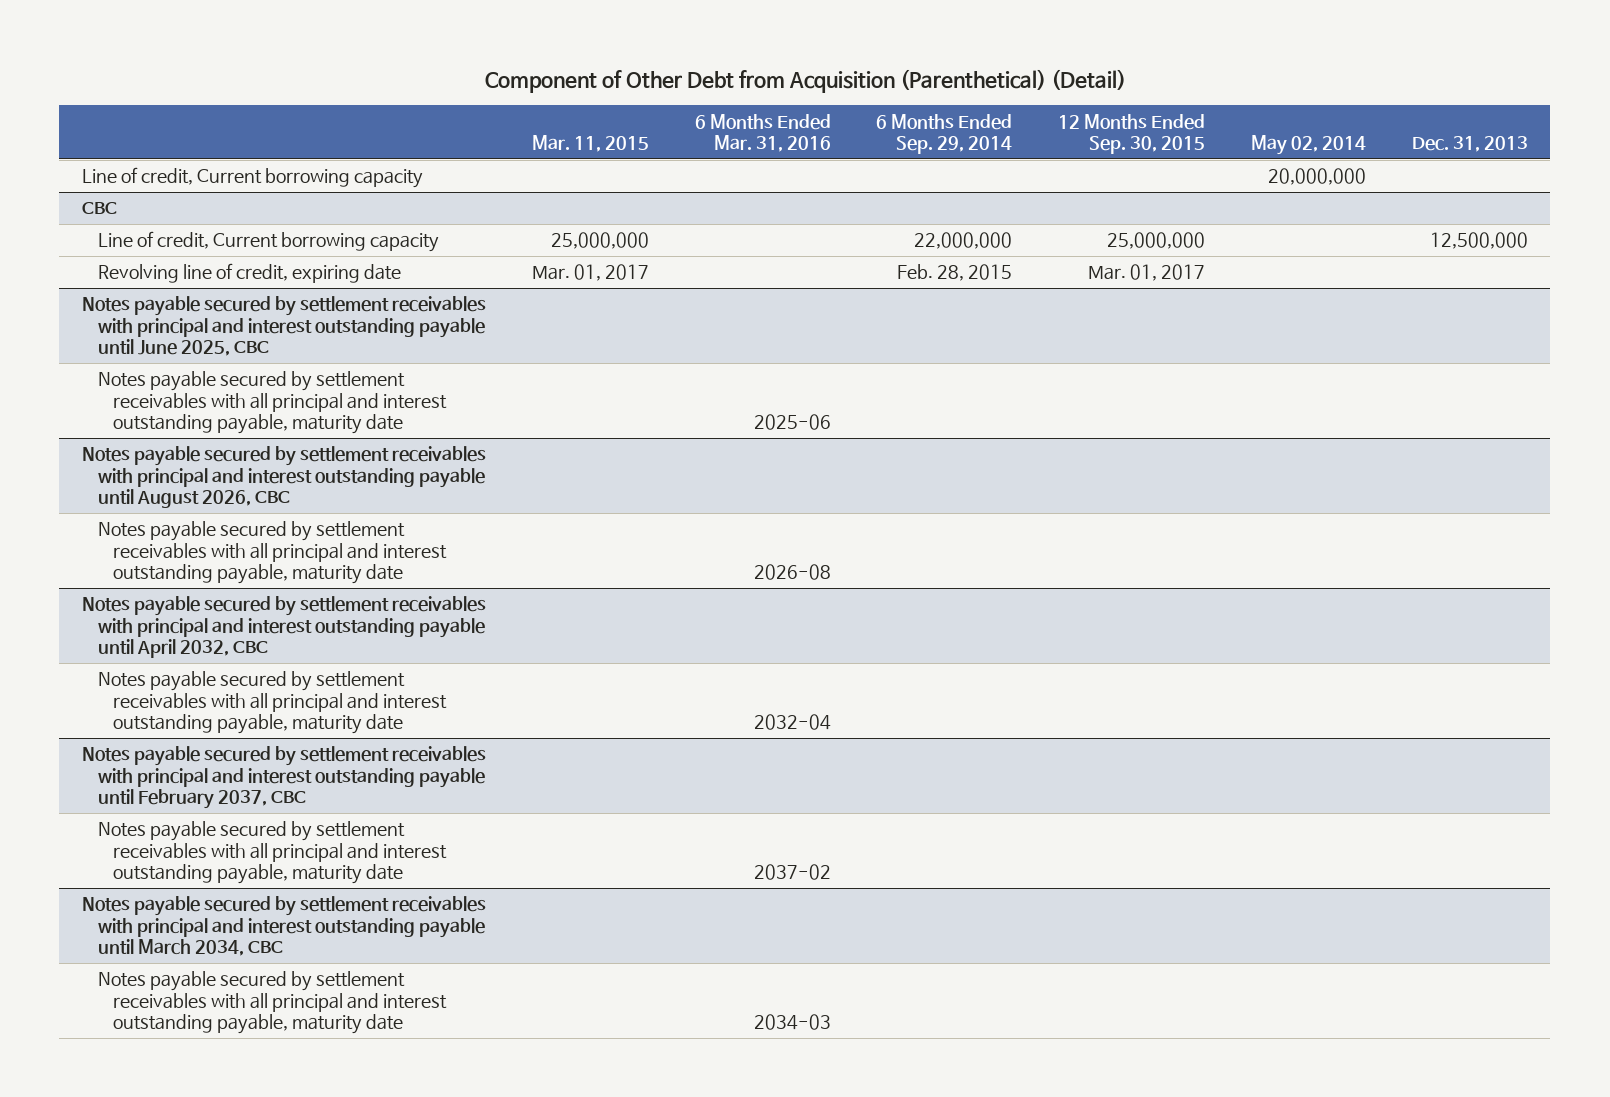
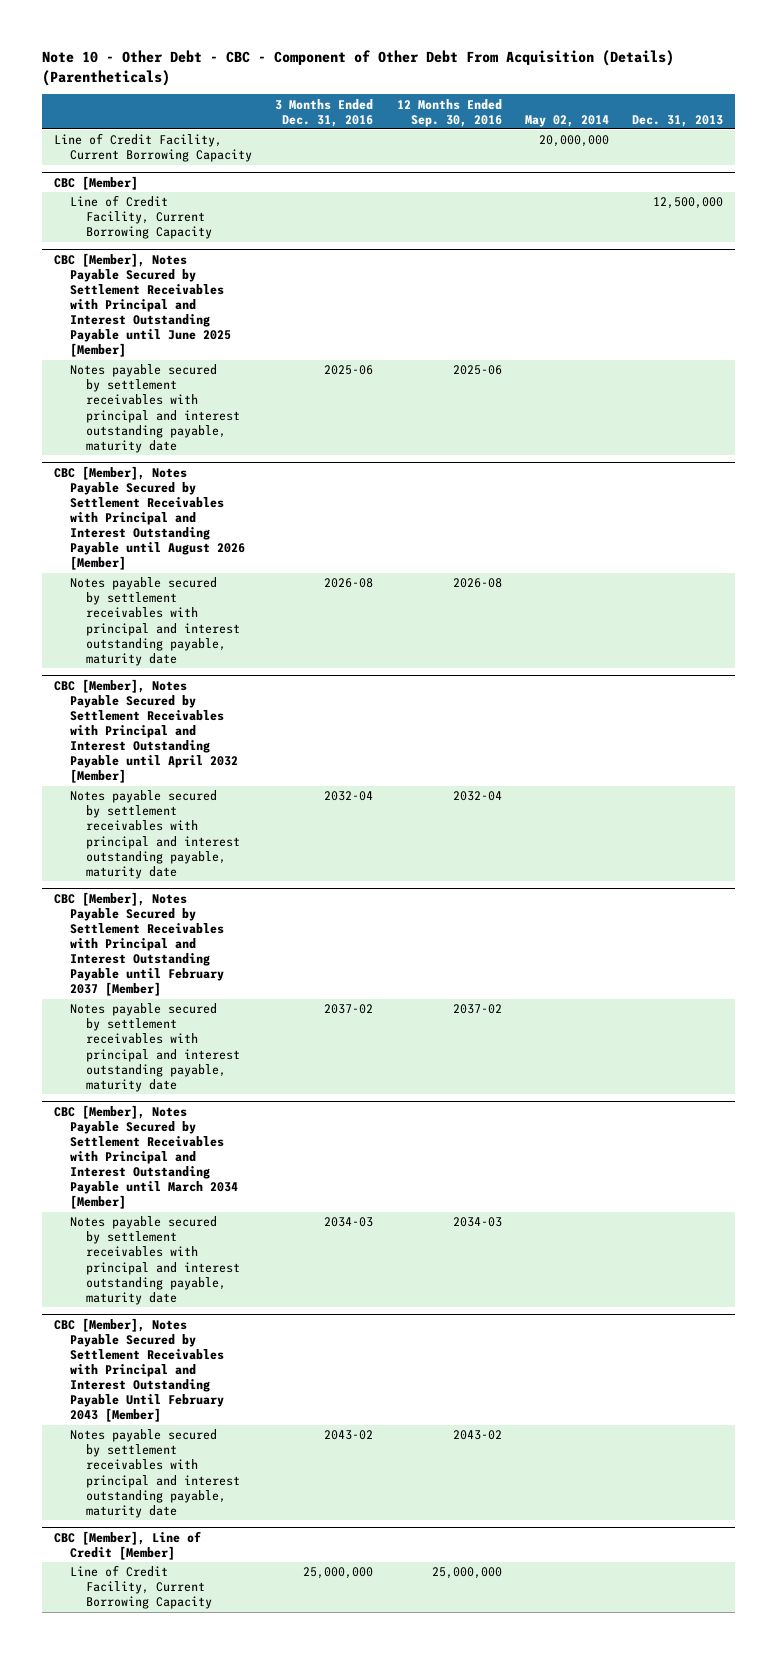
[484,69,1126,94] Component of Other Debt from Acquisition (Parenthetical) (Detail) -> [42,50,675,86] Note 10 - Other Debt - CBC - Component of Other Debt From Acquisition (Details) (Parentheticals)
[531,134,649,152] Mar. 11, 2015 -> none
[694,113,831,152] 6 Months Ended Mar. 31, 2016 -> none
[876,113,1013,154] 6 Months Ended Sep. 29, 2014 -> none
[1058,113,1206,154] 12 Months Ended Sep. 30, 2015 -> none
none -> [275,98,374,127] 3 Months Ended Dec. 31, 2016
none -> [396,98,502,127] 12 Months Ended Sep. 30, 2016
[97,263,401,284] Revolving line of credit, expiring date -> none
[82,167,424,189] Line of credit, Current borrowing capacity -> [53,133,253,163] Line of Credit Facility, Current Borrowing Capacity
[82,202,118,215] CBC -> [53,175,138,190] CBC [Member]
[97,231,439,253] Line of credit, Current borrowing capacity -> [70,195,213,240] Line of Credit Facility, Current Borrowing Capacity
[82,296,487,357] Notes payable secured by settlement receivables with principal and interest outstanding payable until June 2025, CBC -> [53,252,232,358] CBC [Member], Notes Payable Secured by Settlement Receivables with Principal and Interest Outstanding Payable until June 2025 [Member]
[97,371,448,435] Notes payable secured by settlement receivables with all principal and interest outstanding payable, maturity date -> [70,364,241,453] Notes payable secured by settlement receivables with principal and interest outstanding payable, maturity date
[82,446,487,509] Notes payable secured by settlement receivables with principal and interest outstanding payable until August 2026, CBC -> [53,465,246,571] CBC [Member], Notes Payable Secured by Settlement Receivables with Principal and Interest Outstanding Payable until August 2026 [Member]
[97,521,448,585] Notes payable secured by settlement receivables with all principal and interest outstanding payable, maturity date -> [70,577,241,666] Notes payable secured by settlement receivables with principal and interest outstanding payable, maturity date
[82,596,487,659] Notes payable secured by settlement receivables with principal and interest outstanding payable until April 2032, CBC -> [53,678,239,784] CBC [Member], Notes Payable Secured by Settlement Receivables with Principal and Interest Outstanding Payable until April 2032 [Member]
[97,671,448,735] Notes payable secured by settlement receivables with all principal and interest outstanding payable, maturity date -> [70,790,241,879] Notes payable secured by settlement receivables with principal and interest outstanding payable, maturity date
[82,746,487,810] Notes payable secured by settlement receivables with principal and interest outstanding payable until February 2037, CBC -> [53,891,225,997] CBC [Member], Notes Payable Secured by Settlement Receivables with Principal and Interest Outstanding Payable until February 2037 [Member]
[97,821,448,885] Notes payable secured by settlement receivables with all principal and interest outstanding payable, maturity date -> [70,1003,241,1092] Notes payable secured by settlement receivables with principal and interest outstanding payable, maturity date
[82,896,487,957] Notes payable secured by settlement receivables with principal and interest outstanding payable until March 2034, CBC -> [53,1104,239,1210] CBC [Member], Notes Payable Secured by Settlement Receivables with Principal and Interest Outstanding Payable until March 2034 [Member]
[97,971,448,1035] Notes payable secured by settlement receivables with all principal and interest outstanding payable, maturity date -> [70,1216,241,1305] Notes payable secured by settlement receivables with principal and interest outstanding payable, maturity date
none -> [53,1317,225,1423] CBC [Member], Notes Payable Secured by Settlement Receivables with Principal and Interest Outstanding Payable Until February 2043 [Member]
none -> [70,1429,241,1518] Notes payable secured by settlement receivables with principal and interest outstanding payable, maturity date
none -> [53,1530,201,1560] CBC [Member], Line of Credit [Member]
none -> [70,1565,213,1610] Line of Credit Facility, Current Borrowing Capacity

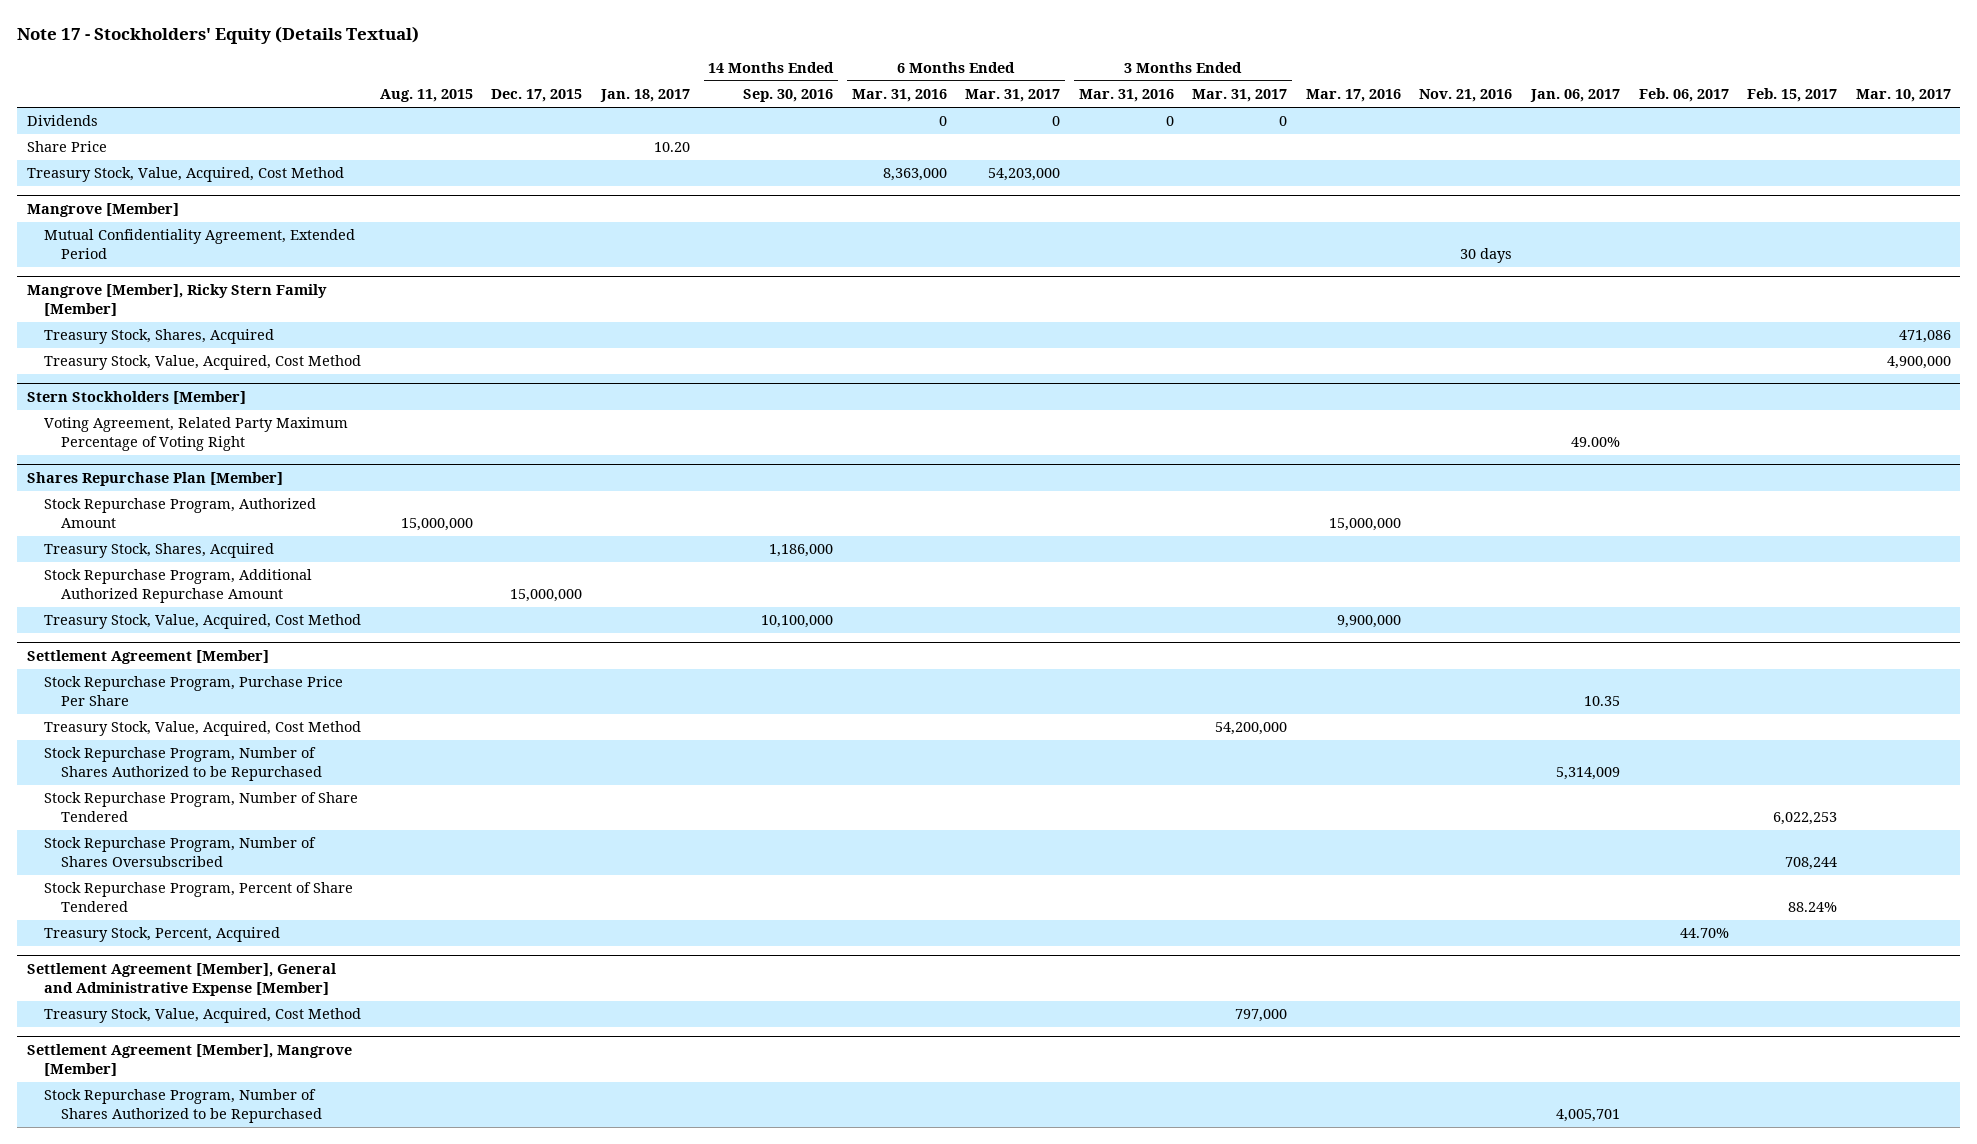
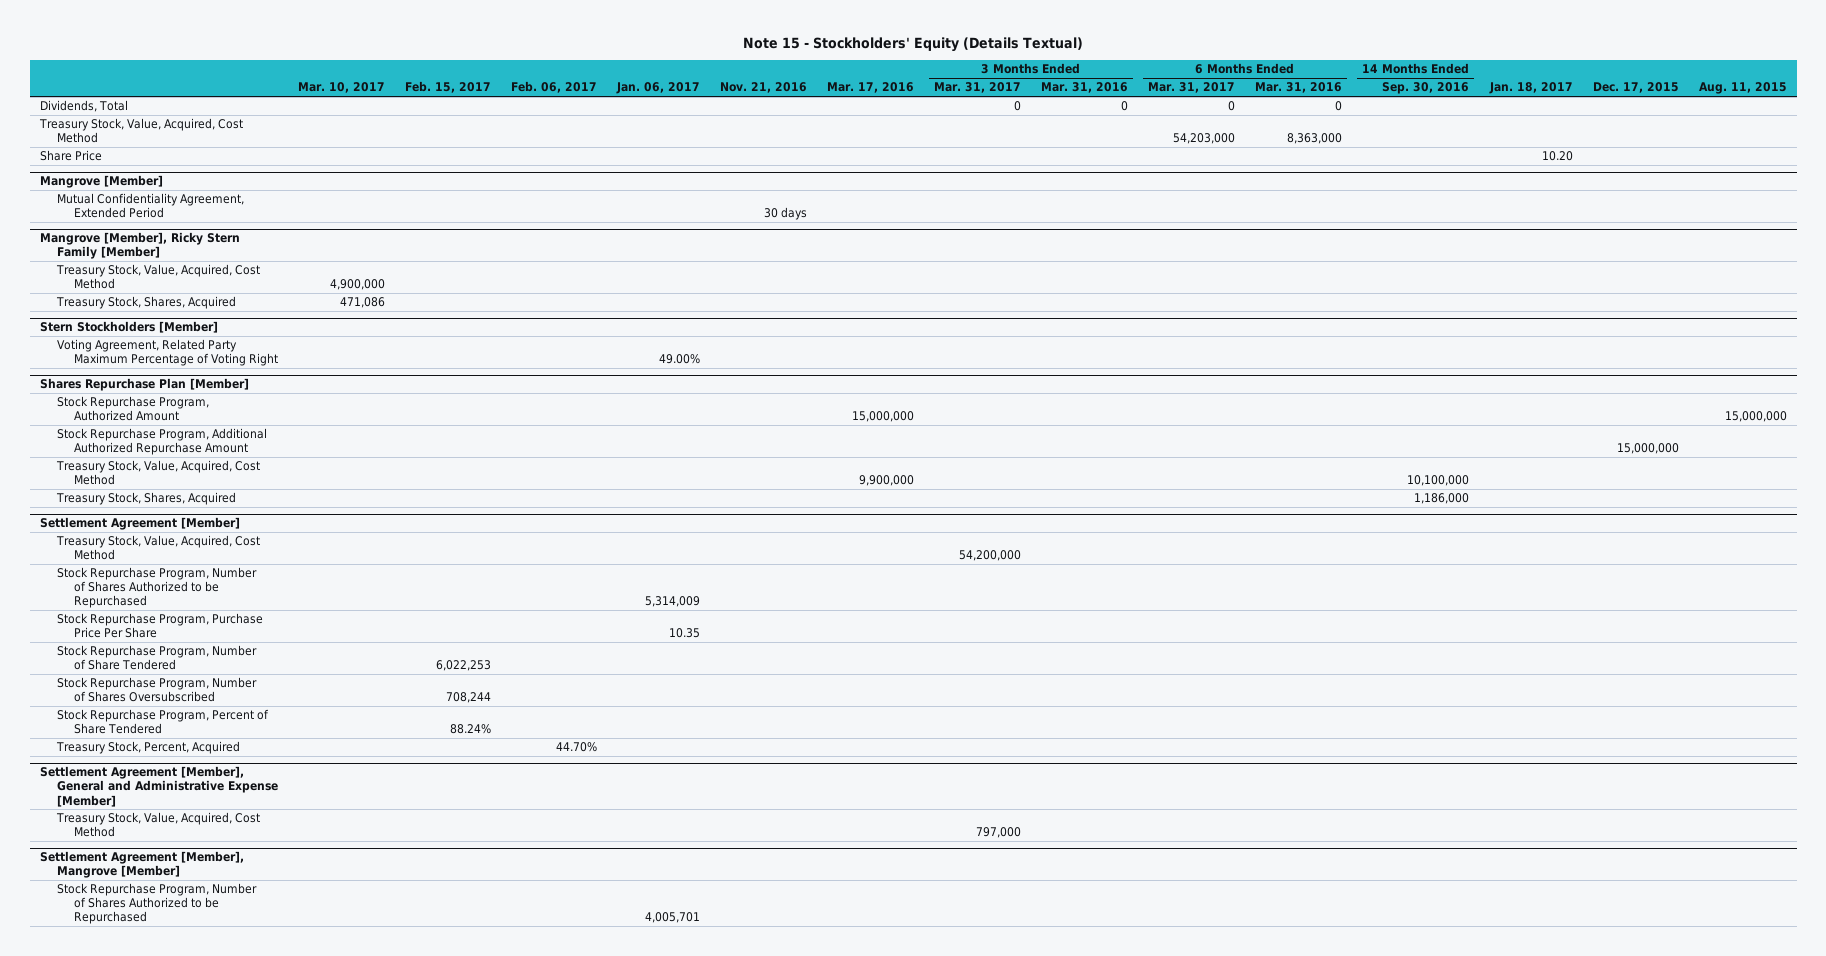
[17,26,420,45] Note 17 - Stockholders' Equity (Details Textual) -> [743,37,1084,53] Note 15 - Stockholders' Equity (Details Textual)
[26,115,98,127] Dividends -> [39,100,128,113] Dividends, Total
[26,141,107,153] Share Price -> [39,150,102,162] Share Price
[43,329,274,345] Treasury Stock, Shares, Acquired -> [55,296,236,310] Treasury Stock, Shares, Acquired
[43,543,274,559] Treasury Stock, Shares, Acquired -> [55,492,236,506] Treasury Stock, Shares, Acquired
[43,676,343,707] Stock Repurchase Program, Purchase Price Per Share -> [56,613,263,639] Stock Repurchase Program, Purchase Price Per Share

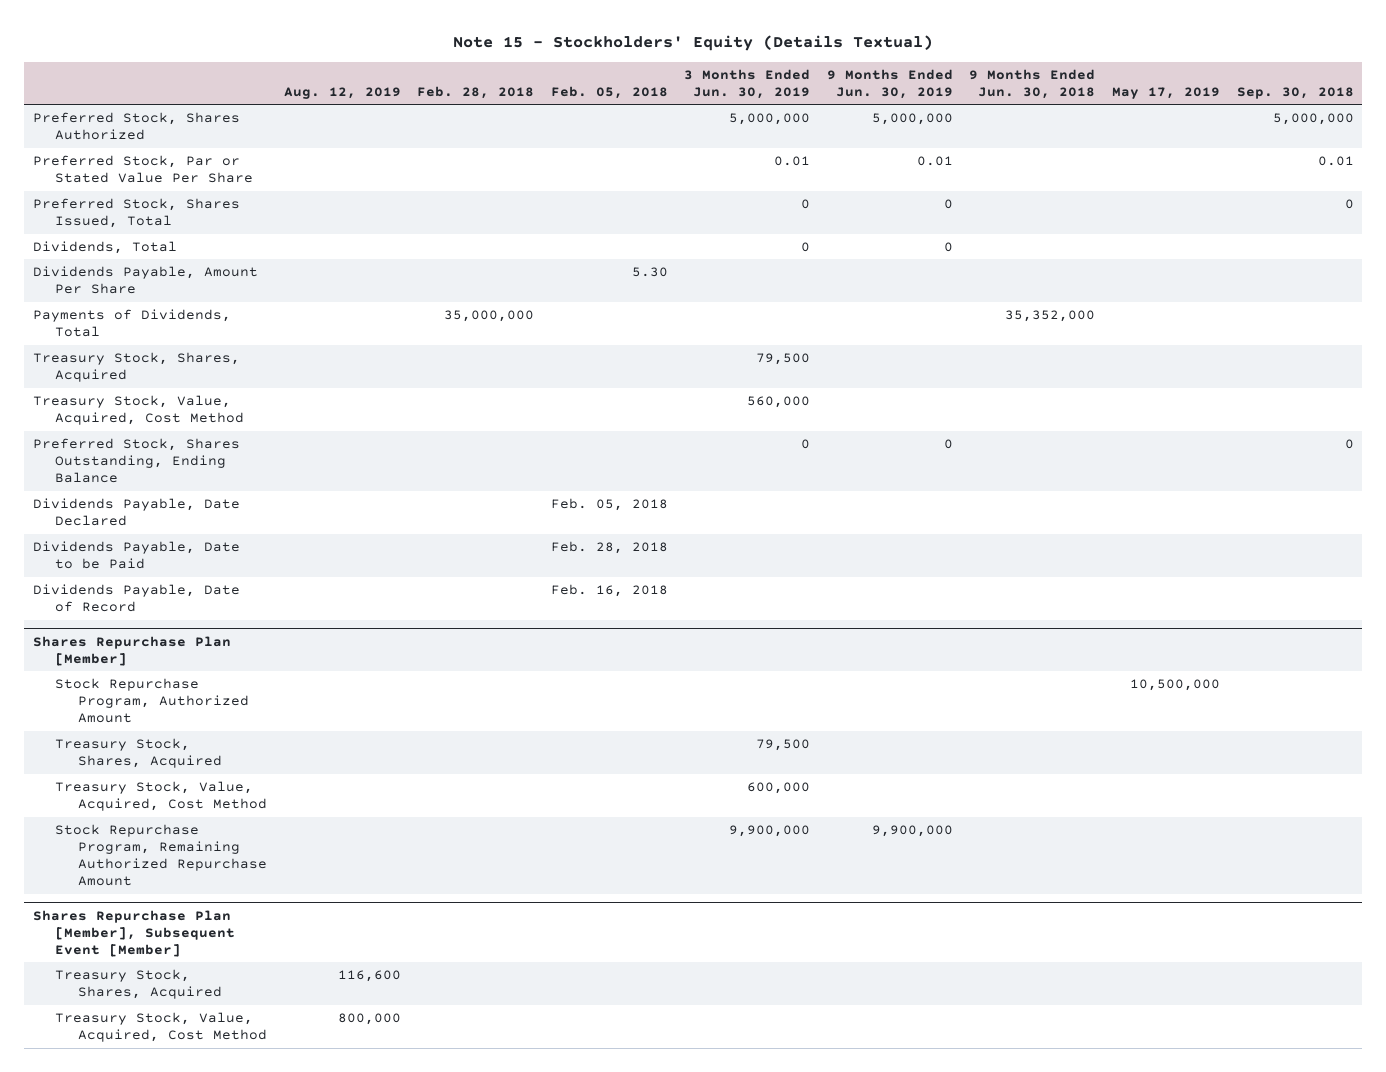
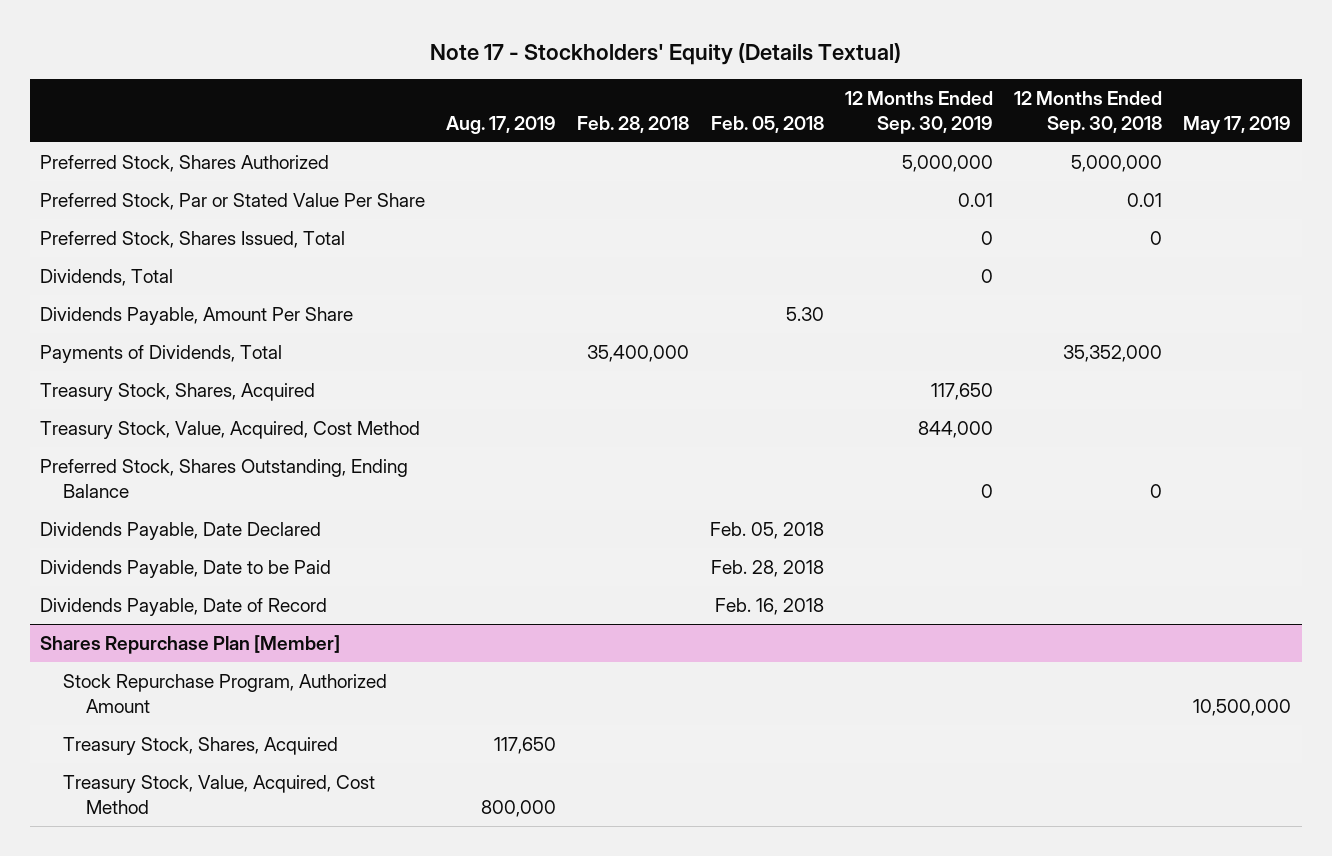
[453,35,934,52] Note 15 - Stockholders' Equity (Details Textual) -> [429,42,901,65] Note 17 - Stockholders' Equity (Details Textual)
[283,87,401,100] Aug. 12, 2019 -> none
[684,69,811,100] 3 Months Ended Jun. 30, 2019 -> none
[826,69,953,100] 9 Months Ended Jun. 30, 2019 -> none
[969,69,1096,100] 9 Months Ended Jun. 30, 2018 -> none
[1236,87,1354,100] Sep. 30, 2018 -> none
none -> [446,115,557,134] Aug. 17, 2019
none -> [845,90,994,134] 12 Months Ended Sep. 30, 2019
none -> [1014,90,1163,134] 12 Months Ended Sep. 30, 2018
[444,310,535,323] 35,000,000 -> [587,345,690,363] 35,400,000
[55,824,267,887] Stock Repurchase Program, Remaining Authorized Repurchase Amount -> none
[32,909,236,957] Shares Repurchase Plan [Member], Subsequent Event [Member] -> none
[55,969,222,1000] Treasury Stock, Shares, Acquired -> none
[55,1012,267,1043] Treasury Stock, Value, Acquired, Cost Method -> none

